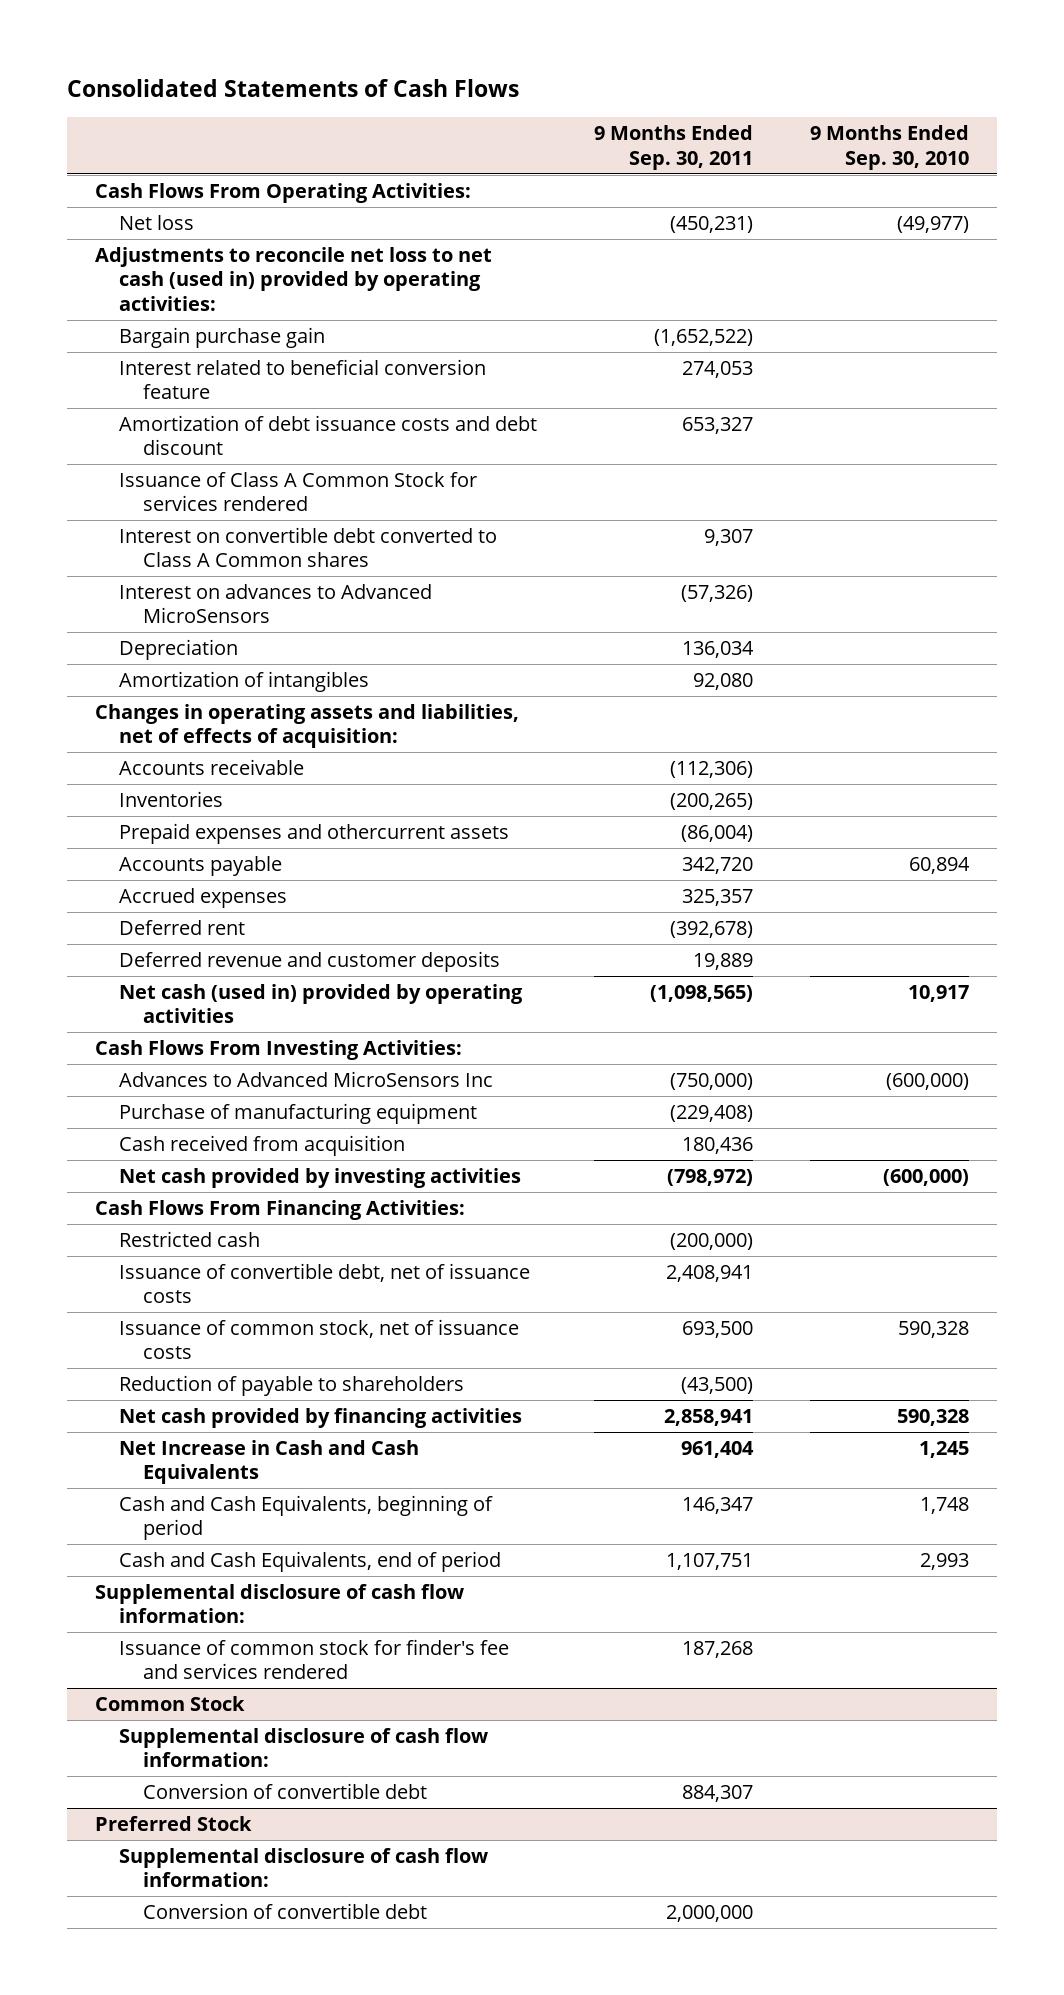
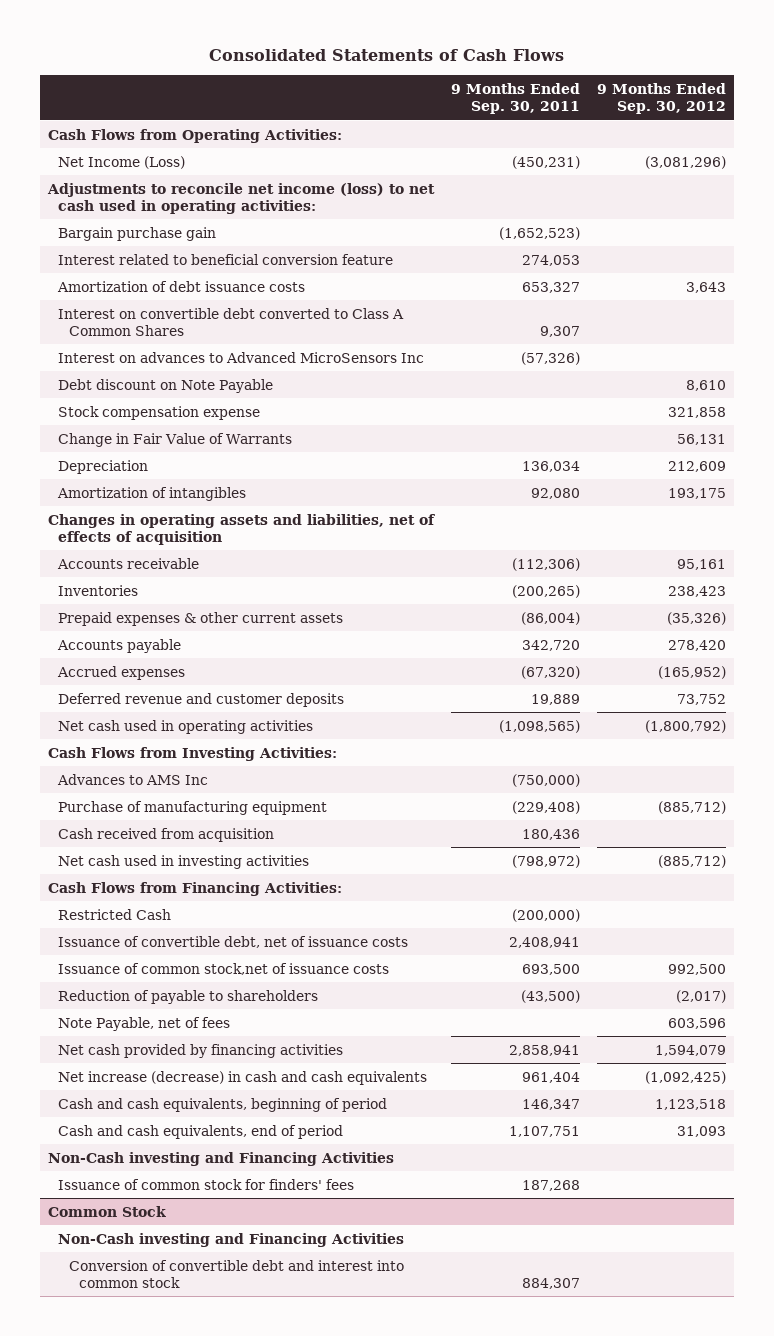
[809,125,969,170] 9 Months Ended Sep. 30, 2010 -> none
none -> [596,83,726,115] 9 Months Ended Sep. 30, 2012
[95,183,472,204] Cash Flows From Operating Activities: -> [48,128,343,143] Cash Flows from Operating Activities:
[119,215,195,231] Net loss -> [58,155,186,169] Net Income (Loss)
[95,247,493,311] Adjustments to reconcile net loss to net cash (used in) provided by operating activities: -> [47,182,436,214] Adjustments to reconcile net income (loss) to net cash used in operating activities:
[653,329,753,347] (1,652,522) -> [498,226,580,240] (1,652,523)
[119,472,478,512] Issuance of Class A Common Stock for services rendered -> none
[119,415,538,456] Amortization of debt issuance costs and debt discount -> [57,280,306,292] Amortization of debt issuance costs
[119,527,498,568] Interest on convertible debt converted to Class A Common shares -> [58,307,405,336] Interest on convertible debt converted to Class A Common Shares
[119,584,433,624] Interest on advances to Advanced MicroSensors -> [58,351,425,363] Interest on advances to Advanced MicroSensors Inc
none -> [58,378,274,393] Debt discount on Note Payable
none -> [58,405,261,420] Stock compensation expense
none -> [58,432,293,447] Change in Fair Value of Warrants
[95,704,520,749] Changes in operating assets and liabilities, net of effects of acquisition: -> [48,513,436,545] Changes in operating assets and liabilities, net of effects of acquisition
[119,823,510,845] Prepaid expenses and othercurrent assets -> [58,611,344,626] Prepaid expenses & other current assets
[119,920,246,936] Deferred rent -> none
[681,889,753,907] 325,357 -> [520,665,580,679] (67,320)
[119,984,524,1024] Net cash (used in) provided by operating activities -> [58,719,314,734] Net cash used in operating activities
[95,1040,463,1061] Cash Flows From Investing Activities: -> [48,746,338,761] Cash Flows from Investing Activities:
[119,1071,494,1088] Advances to Advanced MicroSensors Inc -> [57,773,209,785] Advances to AMS Inc
[119,1168,522,1189] Net cash provided by investing activities -> [58,854,310,869] Net cash used in investing activities
[95,1200,466,1221] Cash Flows From Financing Activities: -> [48,881,343,896] Cash Flows from Financing Activities:
[119,1231,261,1248] Restricted cash -> [58,908,172,920] Restricted Cash
[119,1319,520,1360] Issuance of common stock, net of issuance costs -> [58,962,390,975] Issuance of common stock,net of issuance costs
none -> [58,1016,231,1031] Note Payable, net of fees
[95,1584,465,1624] Supplemental disclosure of cash flow information: -> none
[119,1440,420,1485] Net Increase in Cash and Cash Equivalents -> [58,1070,428,1085] Net increase (decrease) in cash and cash equivalents
[119,1495,494,1541] Cash and Cash Equivalents, beginning of period -> [58,1097,388,1112] Cash and cash equivalents, beginning of period
[119,1551,502,1573] Cash and Cash Equivalents, end of period -> [58,1124,344,1139] Cash and cash equivalents, end of period
none -> [48,1151,395,1166] Non-Cash investing and Financing Activities
[119,1639,510,1680] Issuance of common stock for finder's fee and services rendered -> [58,1178,355,1190] Issuance of common stock for finders' fees
[119,1728,489,1768] Supplemental disclosure of cash flow information: -> none
[95,1816,253,1832] Preferred Stock -> none
[119,1848,489,1888] Supplemental disclosure of cash flow information: -> none
[143,1903,428,1920] Conversion of convertible debt -> none
none -> [58,1232,405,1247] Non-Cash investing and Financing Activities
[143,1783,428,1800] Conversion of convertible debt -> [68,1259,404,1288] Conversion of convertible debt and interest into common stock

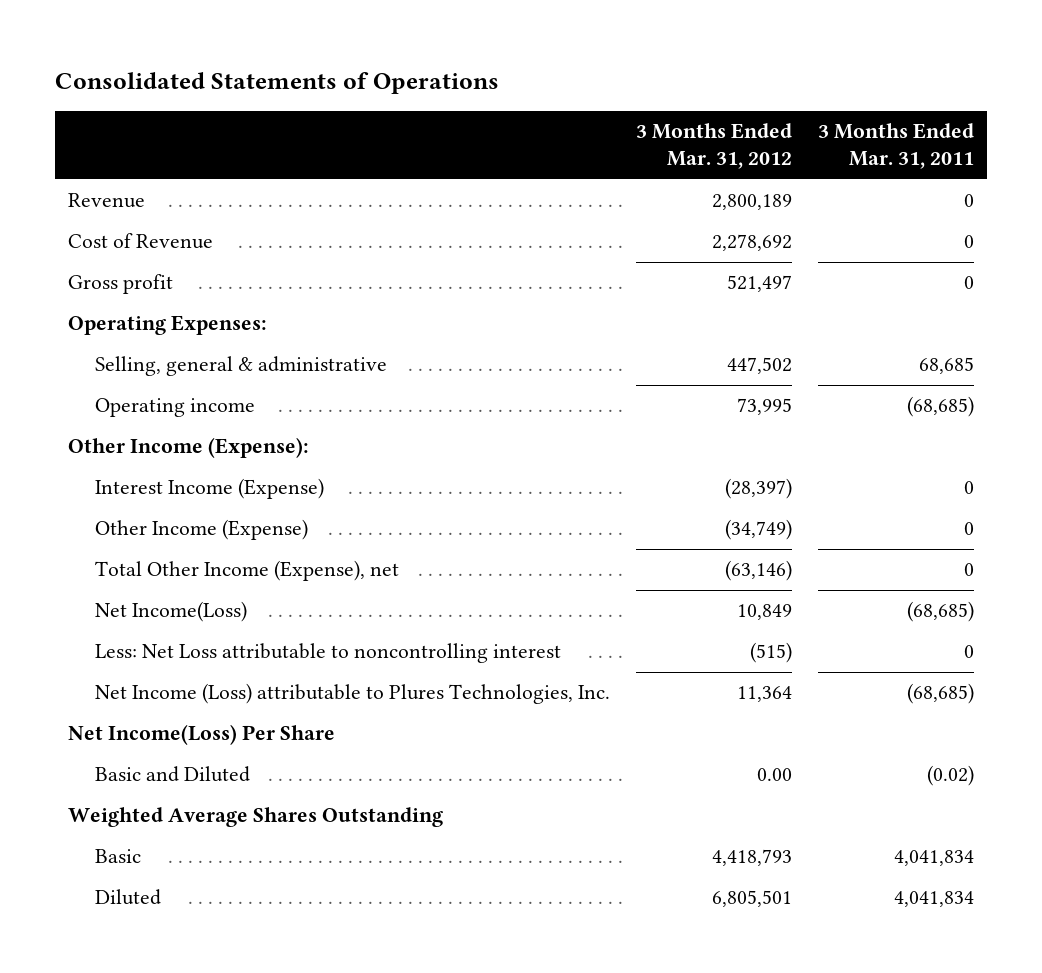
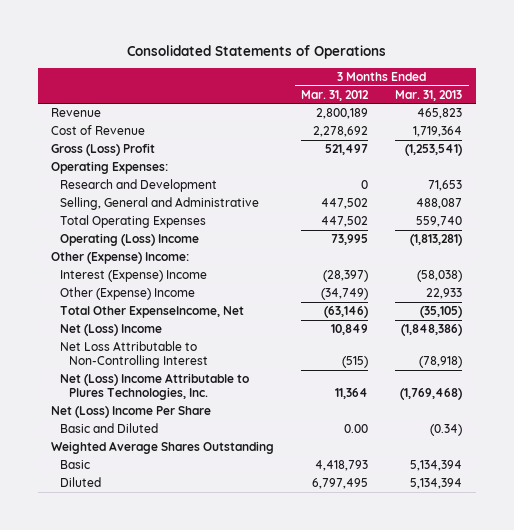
[817,123,974,170] 3 Months Ended Mar. 31, 2011 -> none
none -> [395,89,463,101] Mar. 31, 2013
[68,274,174,295] Gross profit -> [51,143,156,157] Gross (Loss) Profit
none -> [59,179,217,193] Research and Development
[95,356,388,377] Selling, general & administrative -> [59,197,259,211] Selling, General and Administrative
none -> [59,215,206,229] Total Operating Expenses
[95,398,256,418] Operating income -> [59,233,199,247] Operating (Loss) Income
[68,437,310,459] Other Income (Expense): -> [51,252,190,265] Other (Expense) Income:
[95,478,325,500] Interest Income (Expense) -> [59,270,207,283] Interest (Expense) Income
[95,519,309,541] Other Income (Expense) -> [59,287,195,301] Other (Expense) Income
[95,560,400,582] Total Other Income (Expense), net -> [59,306,244,319] Total Other ExpenseIncome, Net
[95,601,248,623] Net Income(Loss) -> [59,324,162,337] Net (Loss) Income
[95,643,562,664] Less: Net Loss attributable to noncontrolling interest -> [59,341,208,368] Net Loss Attributable to Non-Controlling Interest
[95,683,611,705] Net Income (Loss) attributable to Plures Technologies, Inc. -> [59,373,249,400] Net (Loss) Income Attributable to Plures Technologies, Inc.
[68,724,336,746] Net Income(Loss) Per Share -> [51,406,212,419] Net (Loss) Income Per Share
[712,890,793,908] 6,805,501 -> [312,478,369,490] 6,797,495

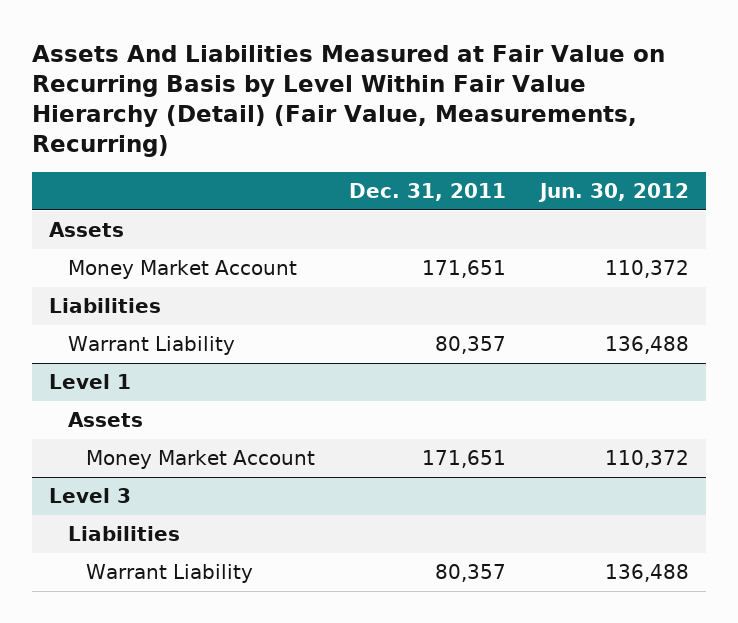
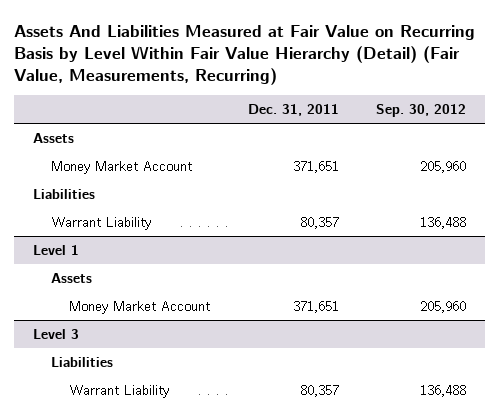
[538,182,690,202] Jun. 30, 2012 -> none
none -> [376,104,467,118] Sep. 30, 2012
[422,259,507,278] 171,651 -> [292,161,339,174] 371,651
[422,449,507,468] 171,651 -> [292,301,339,314] 371,651

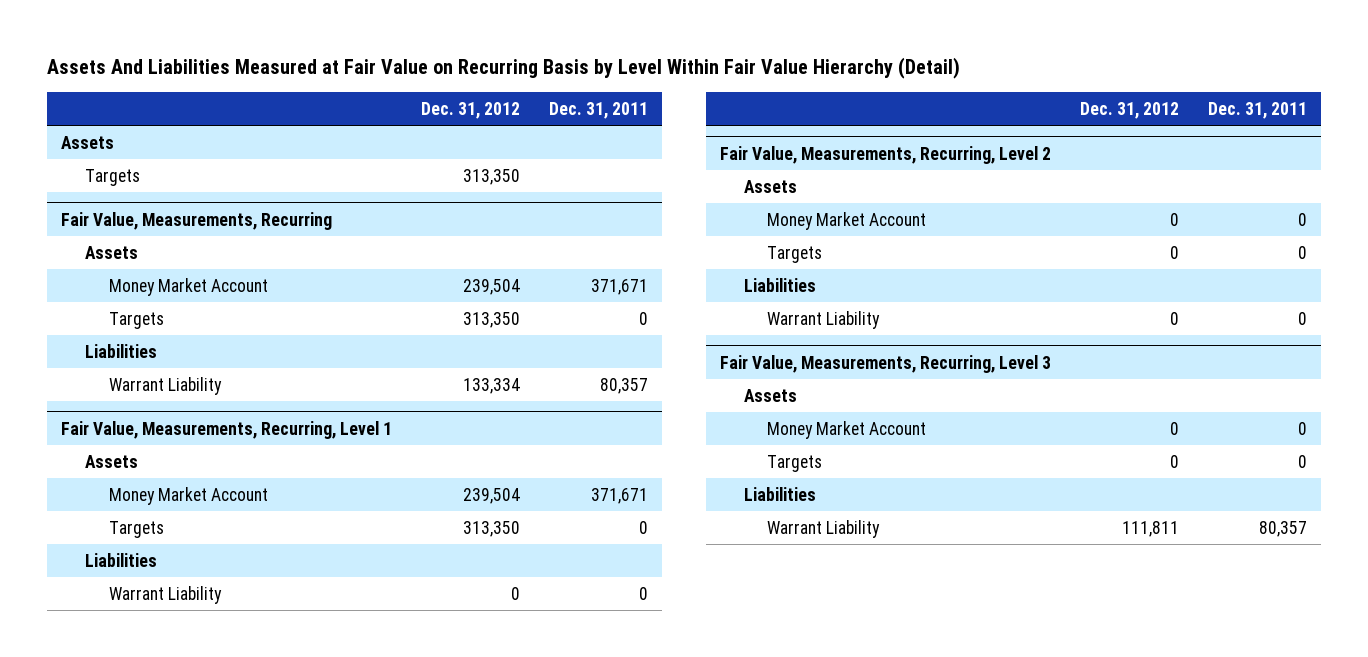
[14,24,476,85] Assets And Liabilities Measured at Fair Value on Recurring Basis by Level Within Fair Value Hierarchy (Detail) (Fair Value, Measurements, Recurring) -> [47,57,961,80] Assets And Liabilities Measured at Fair Value on Recurring Basis by Level Within Fair Value Hierarchy (Detail)
[376,104,467,118] Sep. 30, 2012 -> none
none -> [421,101,521,119] Dec. 31, 2012
none -> [85,168,141,186] Targets
none -> [61,211,333,230] Fair Value, Measurements, Recurring
none -> [85,245,139,259] Assets
[292,161,339,174] 371,651 -> [590,278,648,295] 371,671
none -> [108,311,164,329] Targets
[33,245,80,256] Level 1 -> none
none -> [61,420,393,439] Fair Value, Measurements, Recurring, Level 1
[33,329,80,340] Level 3 -> none
[292,301,339,314] 371,651 -> [590,487,648,504] 371,671
none -> [108,520,164,538] Targets
none -> [108,585,222,604] Warrant Liability
none -> [720,145,1052,164] Fair Value, Measurements, Recurring, Level 2
none -> [743,179,797,193] Assets
none -> [767,211,927,230] Money Market Account
none -> [767,245,823,263] Targets
none -> [743,277,816,292] Liabilities
none -> [767,310,881,329] Warrant Liability
none -> [720,354,1052,373] Fair Value, Measurements, Recurring, Level 3
none -> [743,388,797,402] Assets
none -> [767,420,927,439] Money Market Account
none -> [767,454,823,472] Targets
none -> [743,486,816,501] Liabilities

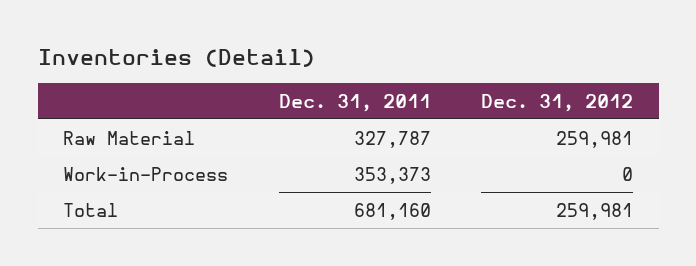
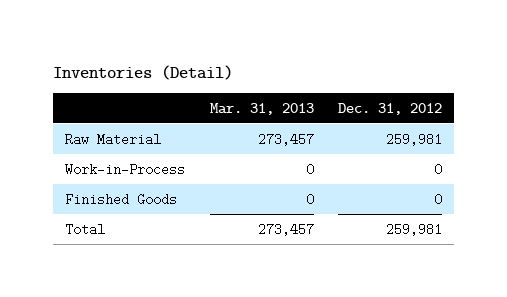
[278,93,431,112] Dec. 31, 2011 -> none
none -> [209,102,314,115] Mar. 31, 2013
none -> [65,192,178,206] Finished Goods

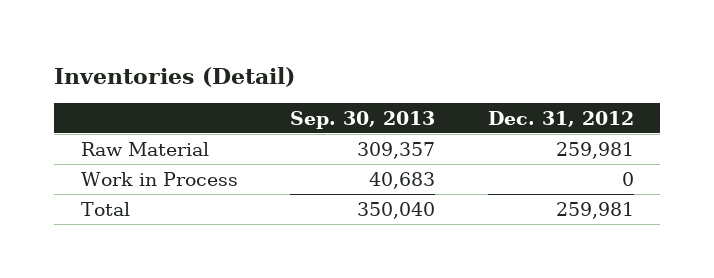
[209,102,314,115] Mar. 31, 2013 -> none
none -> [290,110,436,129] Sep. 30, 2013
[65,192,178,206] Finished Goods -> none
[65,162,186,176] Work-in-Process -> [80,171,238,186] Work in Process

